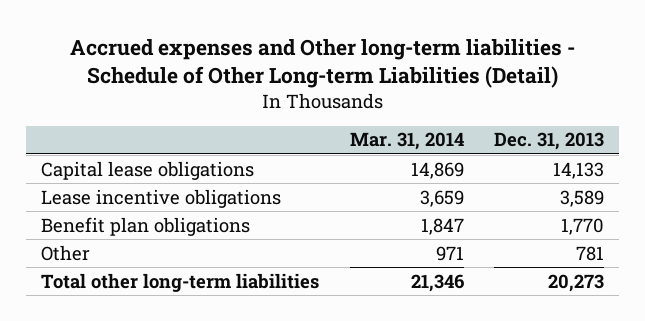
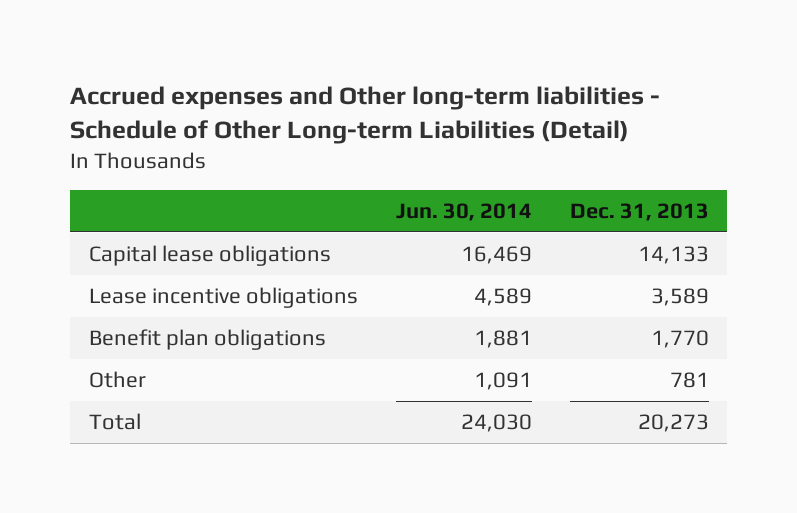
[349,132,464,151] Mar. 31, 2014 -> none
none -> [395,202,532,221] Jun. 30, 2014
[41,272,320,292] Total other long-term liabilities -> [88,413,141,431] Total

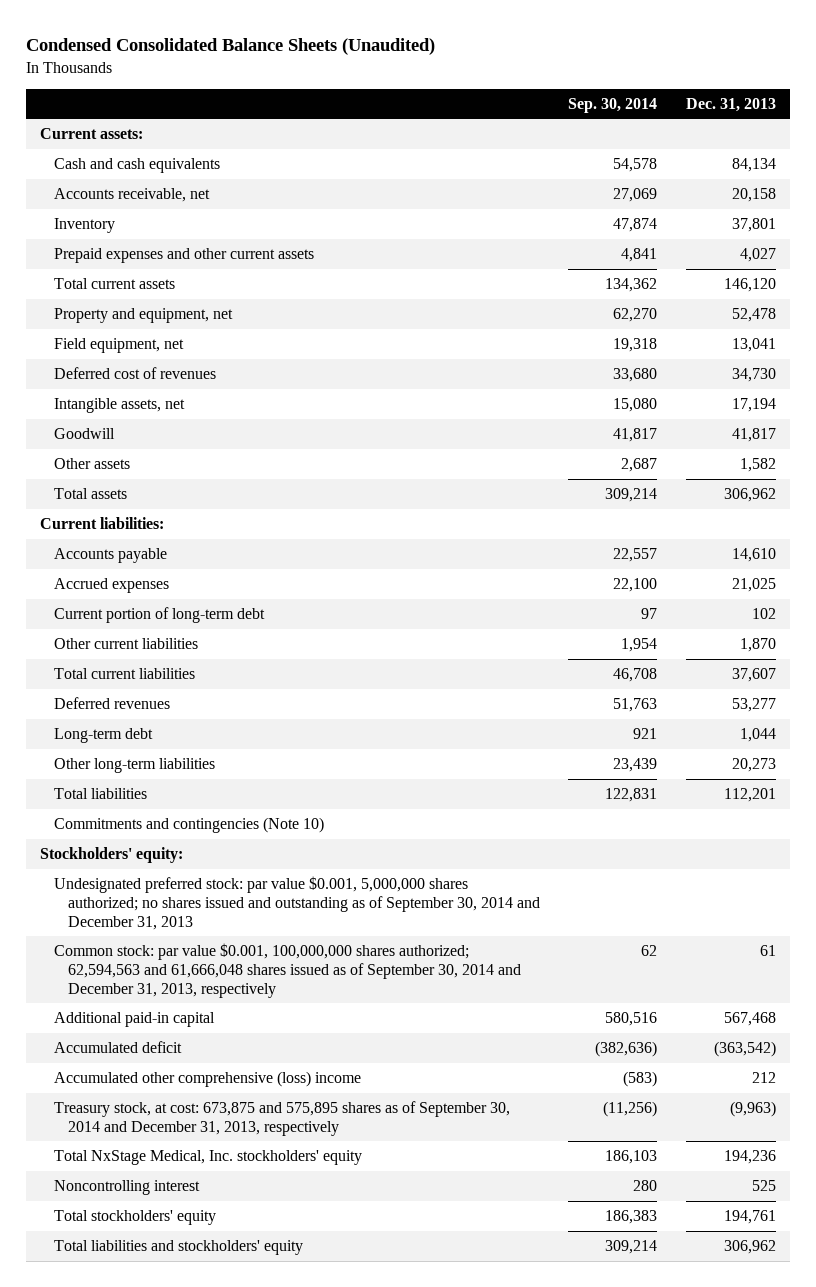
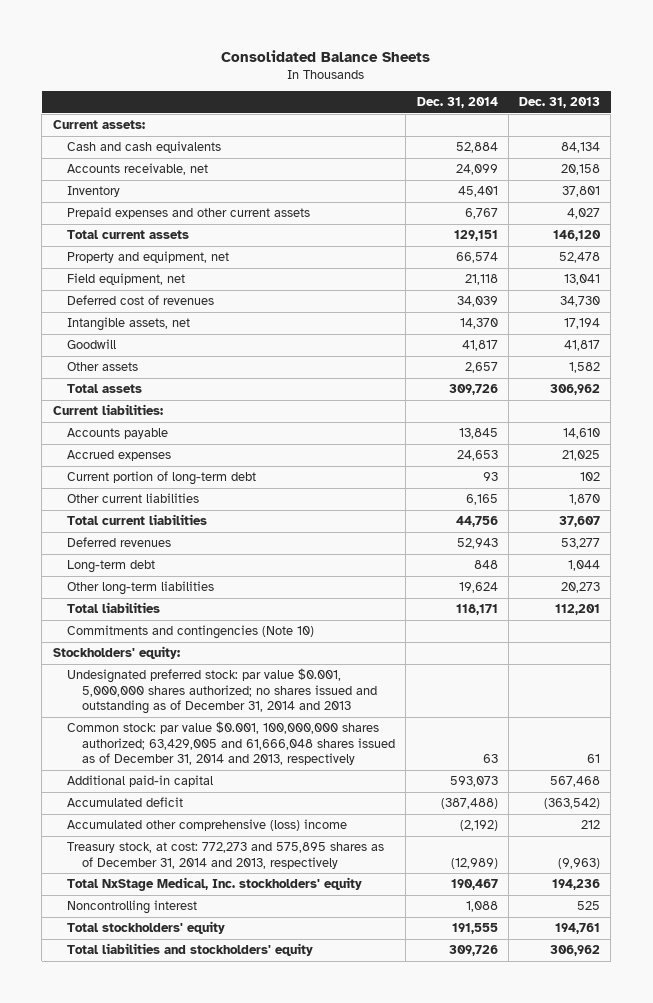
[25,37,435,55] Condensed Consolidated Balance Sheets (Unaudited) -> [221,49,431,62] Consolidated Balance Sheets
[568,97,658,113] Sep. 30, 2014 -> none
none -> [416,97,498,109] Dec. 31, 2014
[53,876,540,930] Undesignated preferred stock: par value $0.001, 5,000,000 shares authorized; no shares issued and outstanding as of September 30, 2014 and December 31, 2013 -> [67,668,378,715] Undesignated preferred stock: par value $0.001, 5,000,000 shares authorized; no shares issued and outstanding as of December 31, 2014 and 2013
[53,943,521,998] Common stock: par value $0.001, 100,000,000 shares authorized; 62,594,563 and 61,666,048 shares issued as of September 30, 2014 and December 31, 2013, respectively -> [67,721,396,766] Common stock: par value $0.001, 100,000,000 shares authorized; 63,429,005 and 61,666,048 shares issued as of December 31, 2014 and 2013, respectively
[53,1101,510,1136] Treasury stock, at cost: 673,875 and 575,895 shares as of September 30, 2014 and December 31, 2013, respectively -> [67,842,385,869] Treasury stock, at cost: 772,273 and 575,895 shares as of December 31, 2014 and 2013, respectively

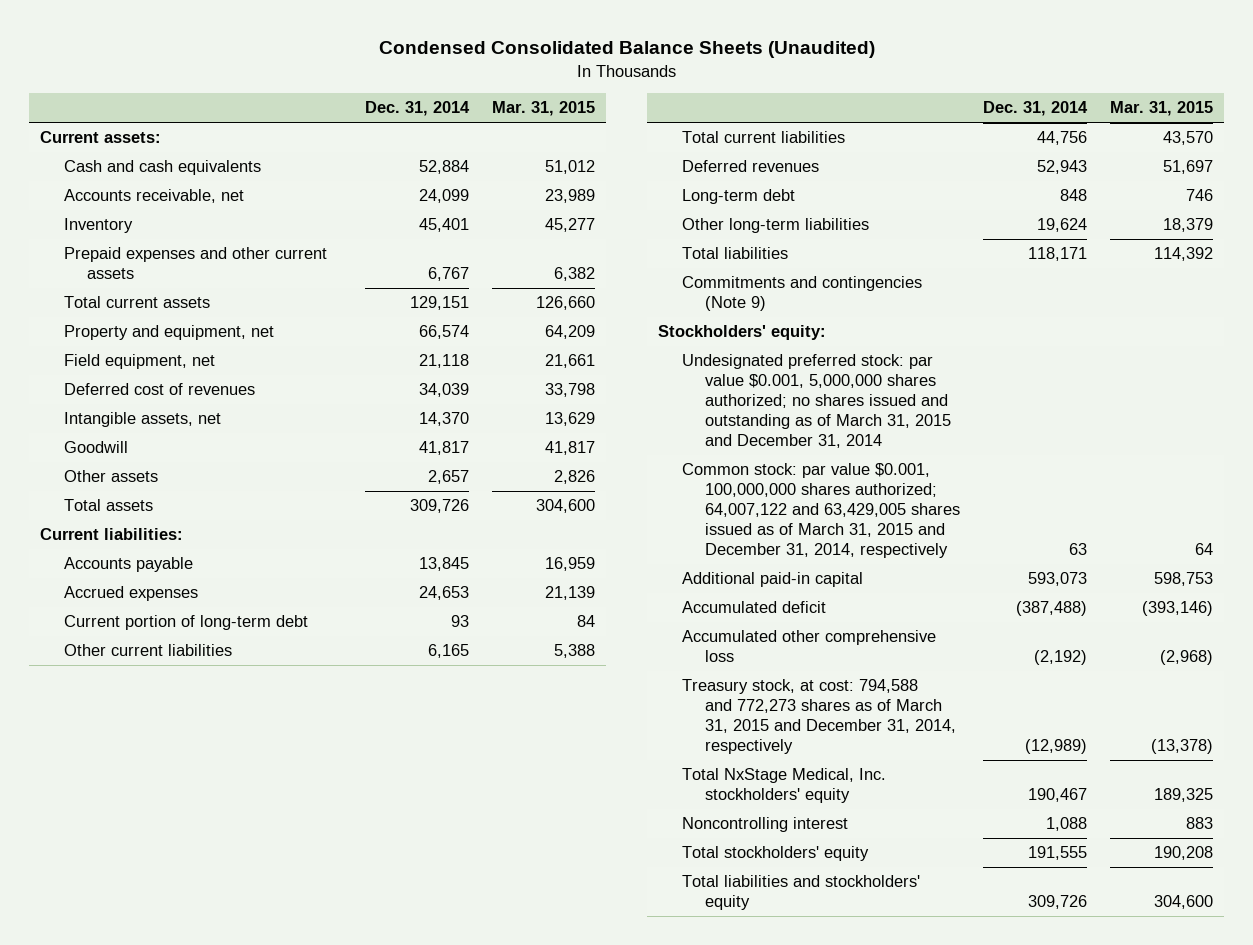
[221,49,431,62] Consolidated Balance Sheets -> [378,41,875,59] Condensed Consolidated Balance Sheets (Unaudited)
[518,97,600,109] Dec. 31, 2013 -> none
none -> [491,101,595,117] Mar. 31, 2015
[67,625,315,640] Commitments and contingencies (Note 10) -> [681,276,922,312] Commitments and contingencies (Note 9)
[67,668,378,715] Undesignated preferred stock: par value $0.001, 5,000,000 shares authorized; no shares issued and outstanding as of December 31, 2014 and 2013 -> [681,354,952,448] Undesignated preferred stock: par value $0.001, 5,000,000 shares authorized; no shares issued and outstanding as of March 31, 2015 and December 31, 2014
[67,721,396,766] Common stock: par value $0.001, 100,000,000 shares authorized; 63,429,005 and 61,666,048 shares issued as of December 31, 2014 and 2013, respectively -> [681,463,961,558] Common stock: par value $0.001, 100,000,000 shares authorized; 64,007,122 and 63,429,005 shares issued as of March 31, 2015 and December 31, 2014, respectively
[67,819,348,832] Accumulated other comprehensive (loss) income -> [681,630,936,663] Accumulated other comprehensive loss
[67,842,385,869] Treasury stock, at cost: 772,273 and 575,895 shares as of December 31, 2014 and 2013, respectively -> [681,679,957,755] Treasury stock, at cost: 794,588 and 772,273 shares as of March 31, 2015 and December 31, 2014, respectively

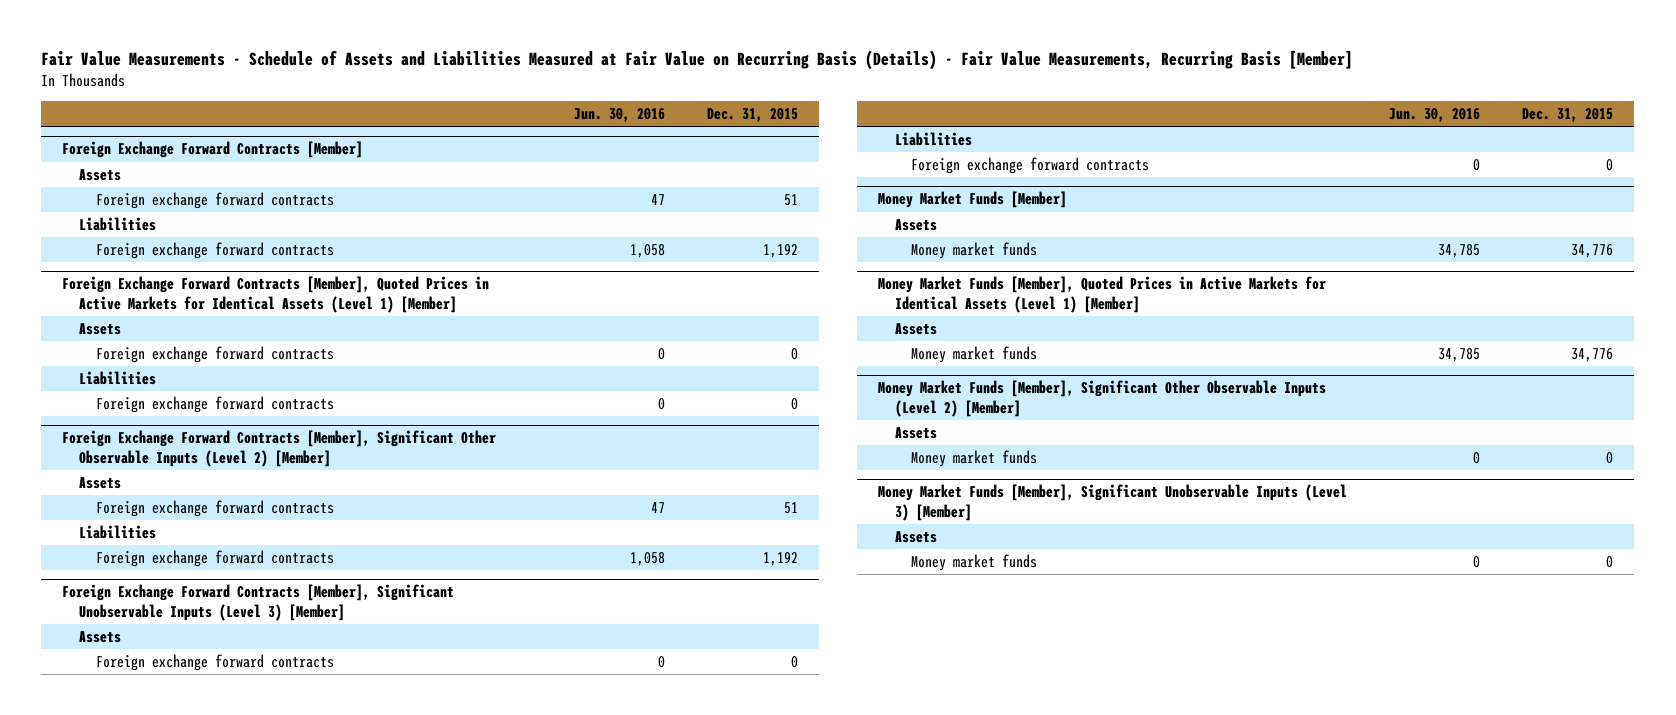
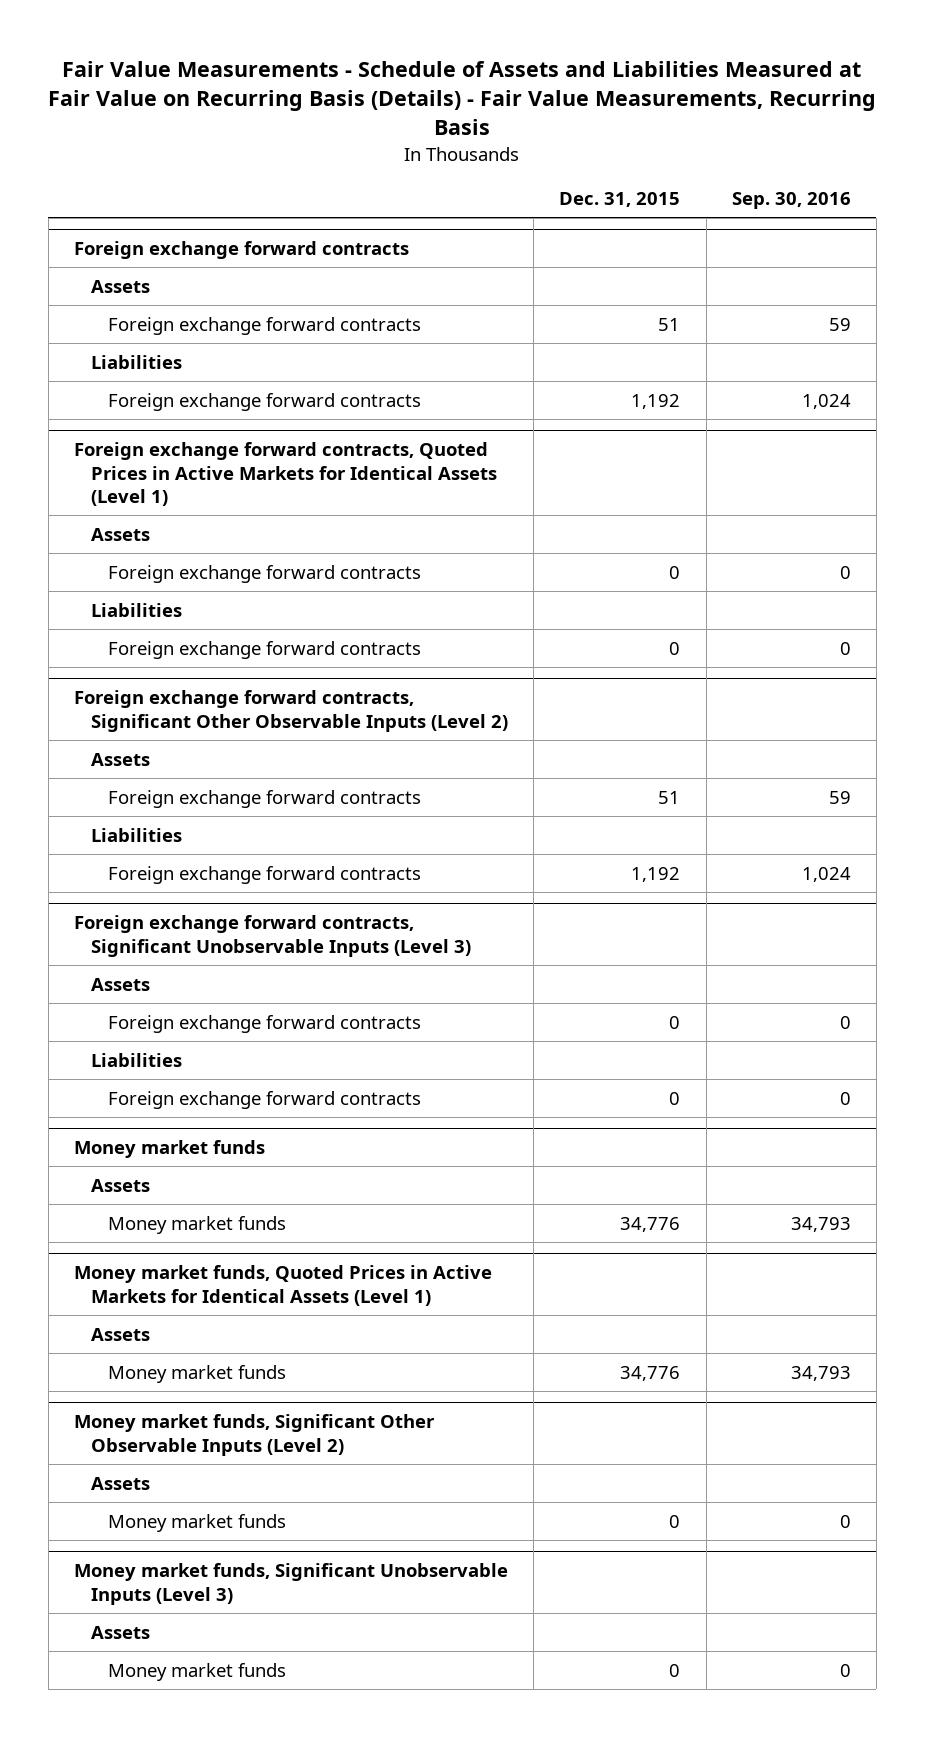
[41,50,1354,71] Fair Value Measurements - Schedule of Assets and Liabilities Measured at Fair Value on Recurring Basis (Details) - Fair Value Measurements, Recurring Basis [Member] -> [48,61,877,136] Fair Value Measurements - Schedule of Assets and Liabilities Measured at Fair Value on Recurring Basis (Details) - Fair Value Measurements, Recurring Basis
[573,108,665,123] Jun. 30, 2016 -> none
none -> [731,191,851,209] Sep. 30, 2016
[62,141,364,159] Foreign Exchange Forward Contracts [Member] -> [74,241,410,260] Foreign exchange forward contracts
[62,276,490,313] Foreign Exchange Forward Contracts [Member], Quoted Prices in Active Markets for Identical Assets (Level 1) [Member] -> [74,442,498,506] Foreign exchange forward contracts, Quoted Prices in Active Markets for Identical Assets (Level 1)
[62,430,497,467] Foreign Exchange Forward Contracts [Member], Significant Other Observable Inputs (Level 2) [Member] -> [74,690,509,732] Foreign exchange forward contracts, Significant Other Observable Inputs (Level 2)
[62,584,455,621] Foreign Exchange Forward Contracts [Member], Significant Unobservable Inputs (Level 3) [Member] -> [74,915,472,957] Foreign exchange forward contracts, Significant Unobservable Inputs (Level 3)
[878,191,1068,209] Money Market Funds [Member] -> [74,1140,266,1159] Money market funds
[878,276,1327,313] Money Market Funds [Member], Quoted Prices in Active Markets for Identical Assets (Level 1) [Member] -> [74,1265,493,1306] Money market funds, Quoted Prices in Active Markets for Identical Assets (Level 1)
[878,380,1327,417] Money Market Funds [Member], Significant Other Observable Inputs (Level 2) [Member] -> [74,1414,436,1456] Money market funds, Significant Other Observable Inputs (Level 2)
[878,484,1348,521] Money Market Funds [Member], Significant Unobservable Inputs (Level 3) [Member] -> [74,1563,509,1605] Money market funds, Significant Unobservable Inputs (Level 3)

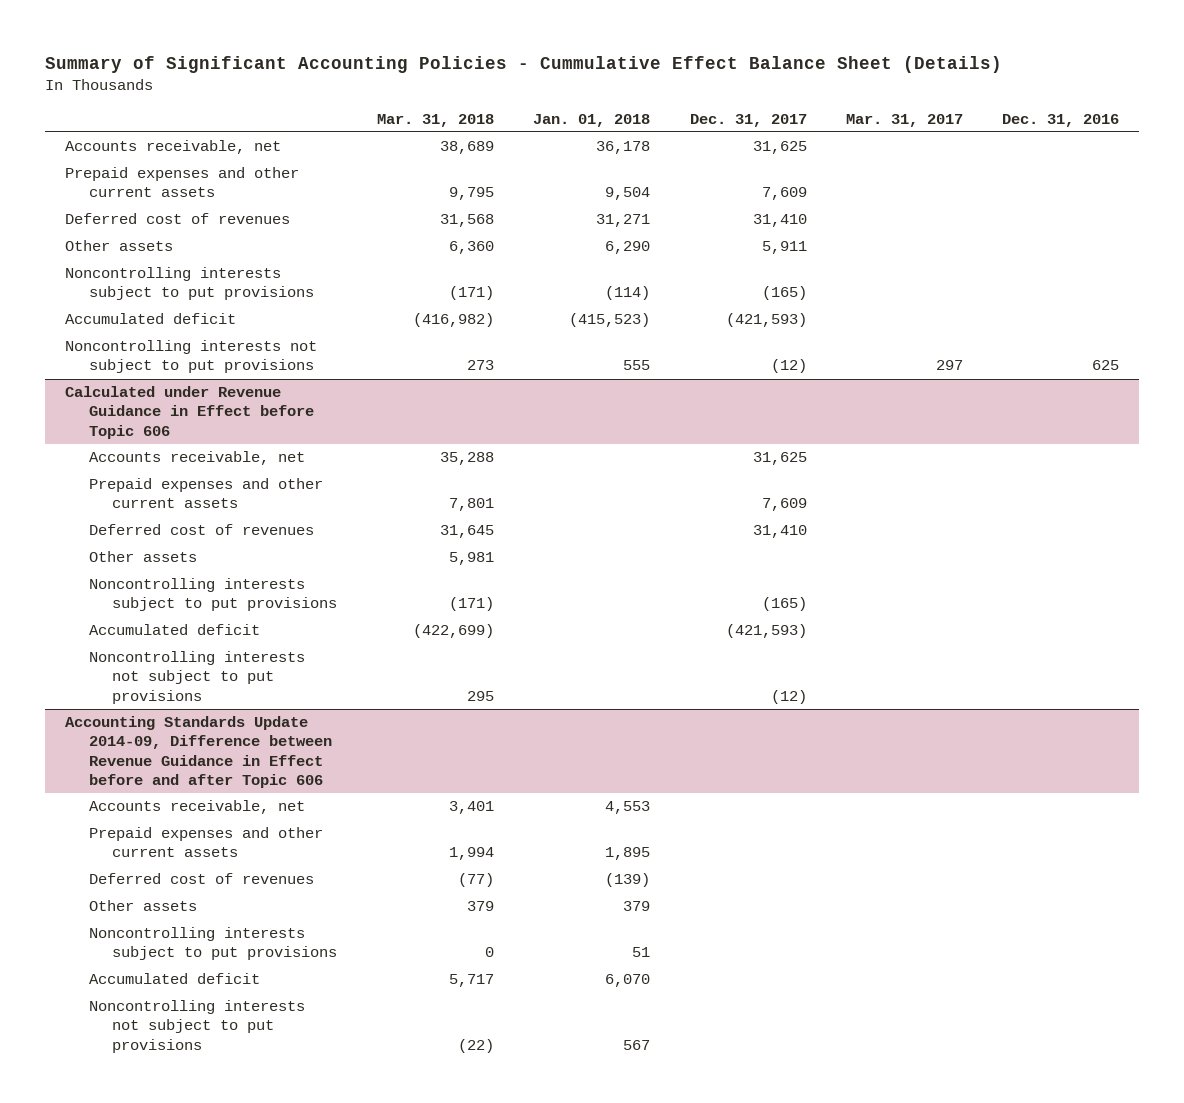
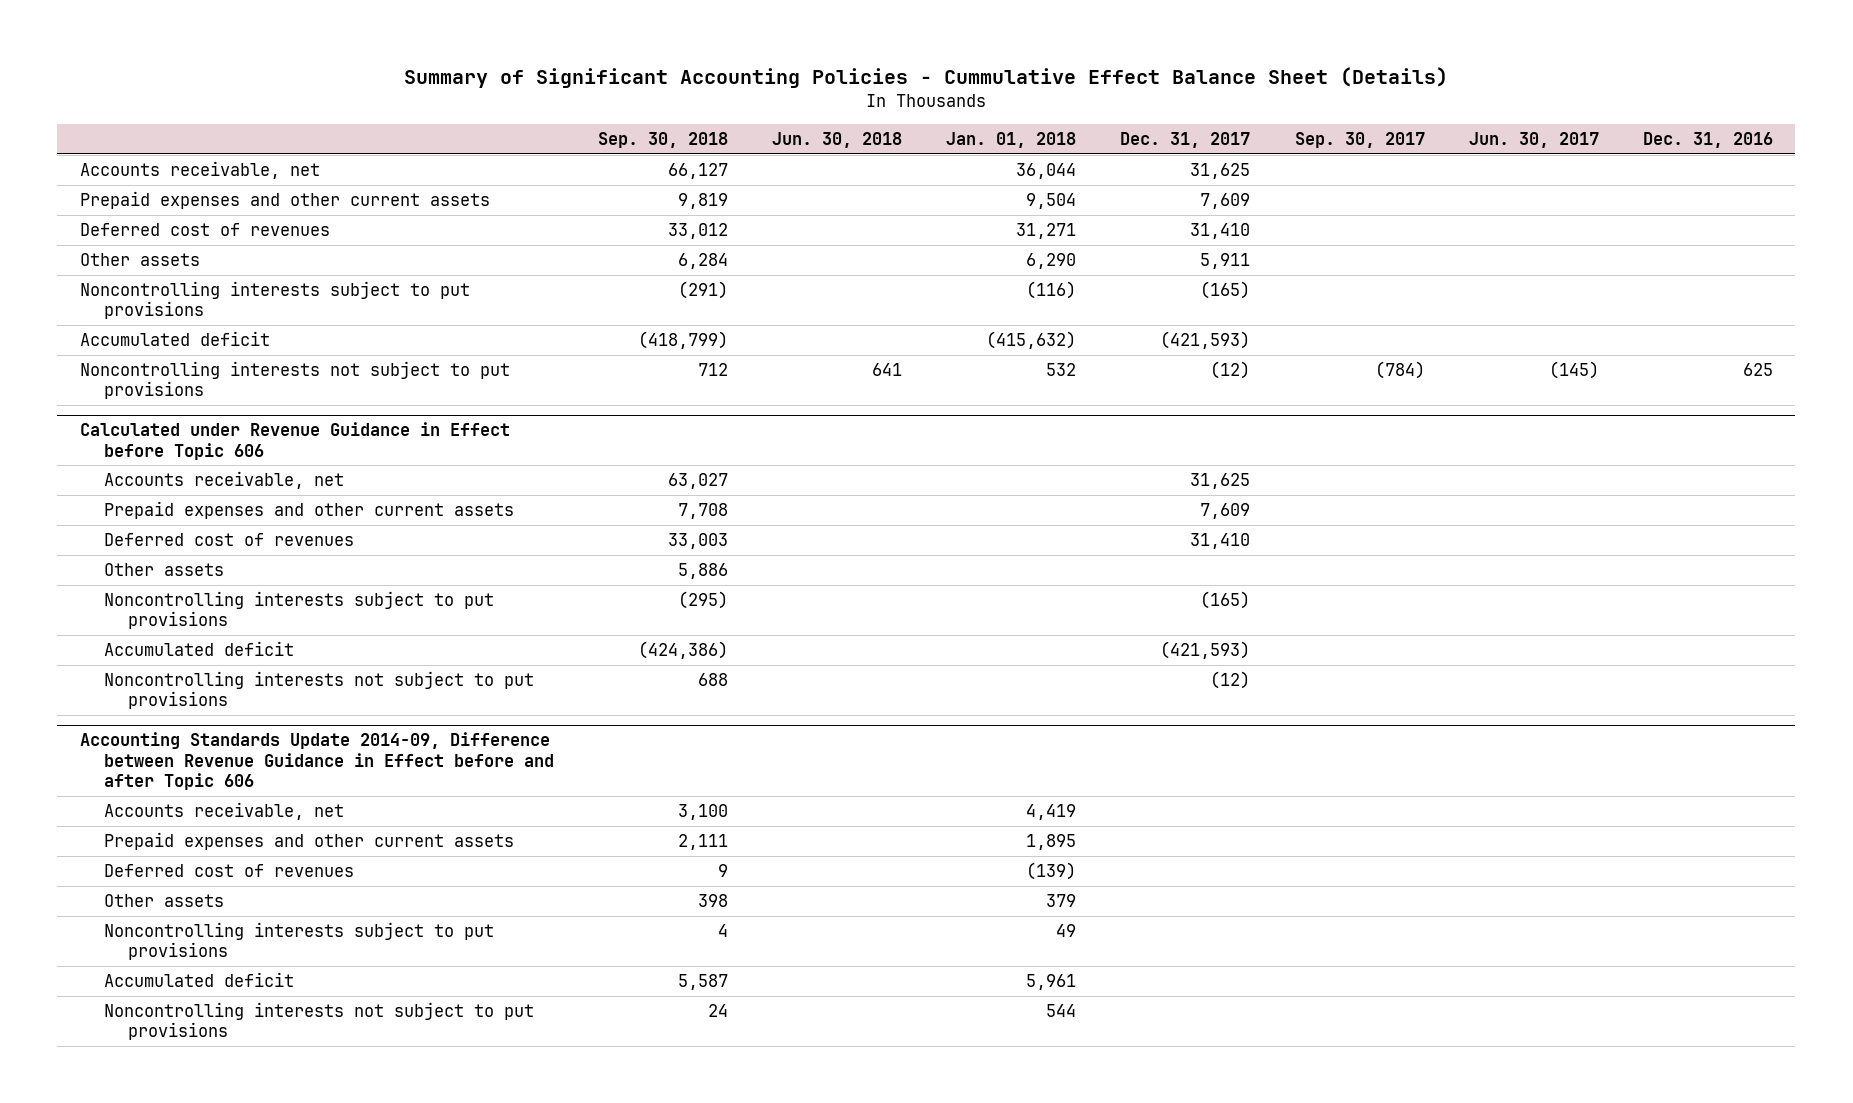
[376,113,494,127] Mar. 31, 2018 -> none
[845,113,963,127] Mar. 31, 2017 -> none
none -> [597,131,728,148] Sep. 30, 2018
none -> [772,131,903,148] Jun. 30, 2018
none -> [1294,131,1425,148] Sep. 30, 2017
none -> [1468,131,1599,148] Jun. 30, 2017
[596,141,651,155] 36,178 -> [1016,163,1077,180] 36,044
[605,286,651,301] (114) -> [1026,281,1077,300] (116)
[569,313,651,328] (415,523) -> [986,331,1077,350] (415,632)
[623,360,651,371] 555 -> [1046,363,1077,377] 532
[605,801,651,815] 4,553 -> [1026,804,1077,821] 4,419
[632,947,651,958] 51 -> [1056,924,1077,938] 49
[605,974,651,988] 6,070 -> [1026,974,1077,991] 5,961
[623,1039,651,1050] 567 -> [1046,1004,1077,1018] 544

